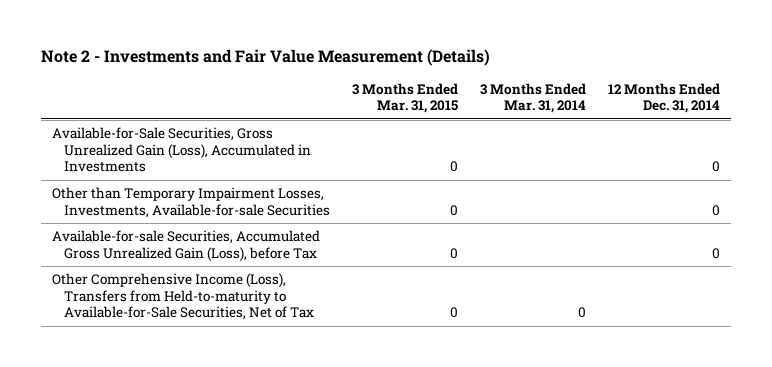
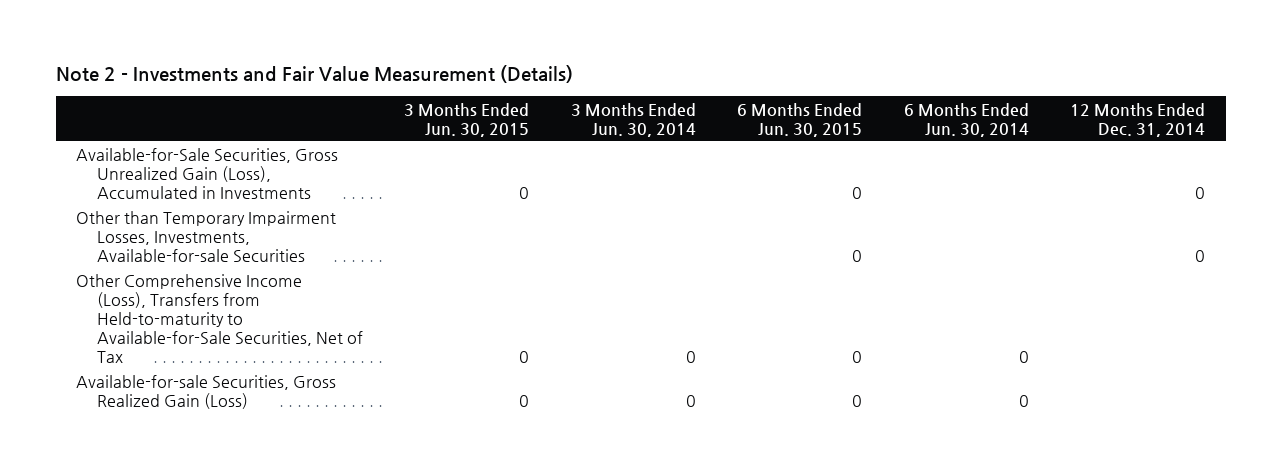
[352,82,459,114] 3 Months Ended Mar. 31, 2015 -> none
[480,82,587,114] 3 Months Ended Mar. 31, 2014 -> none
none -> [404,102,530,137] 3 Months Ended Jun. 30, 2015
none -> [570,102,696,137] 3 Months Ended Jun. 30, 2014
none -> [737,102,863,137] 6 Months Ended Jun. 30, 2015
none -> [903,102,1029,137] 6 Months Ended Jun. 30, 2014
[51,230,320,262] Available-for-sale Securities, Accumulated Gross Unrealized Gain (Loss), before Tax -> none
none -> [76,375,337,410] Available-for-sale Securities, Gross Realized Gain (Loss)

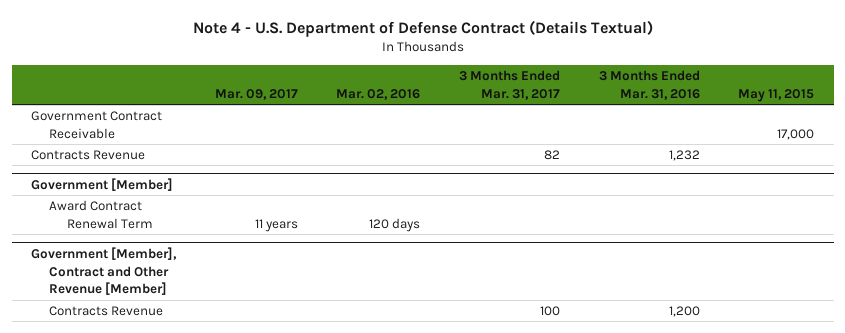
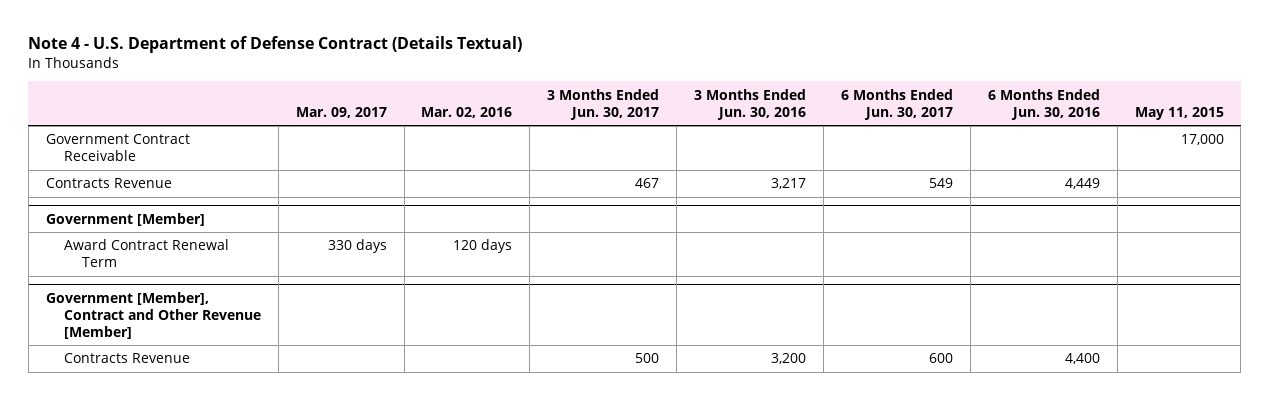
[458,70,560,100] 3 Months Ended Mar. 31, 2017 -> none
[598,70,700,100] 3 Months Ended Mar. 31, 2016 -> none
none -> [547,88,660,120] 3 Months Ended Jun. 30, 2017
none -> [694,88,807,120] 3 Months Ended Jun. 30, 2016
none -> [840,88,953,120] 6 Months Ended Jun. 30, 2017
none -> [987,88,1100,120] 6 Months Ended Jun. 30, 2016
[254,218,298,232] 11 years -> [327,239,387,254] 330 days

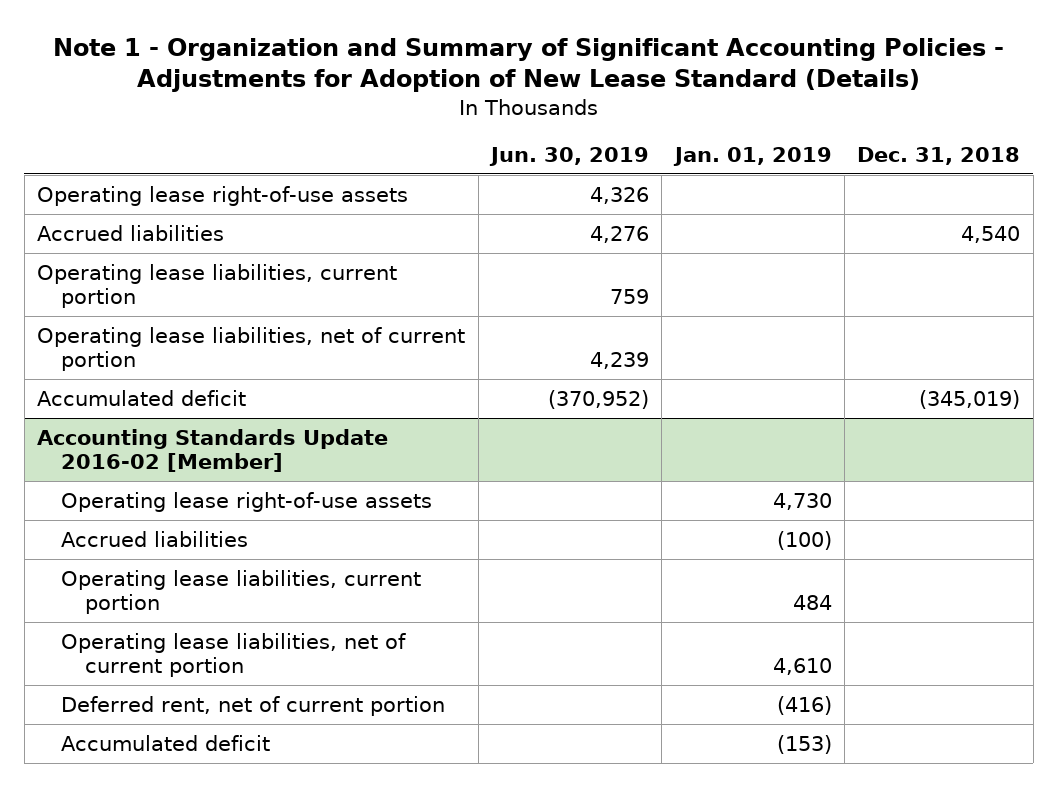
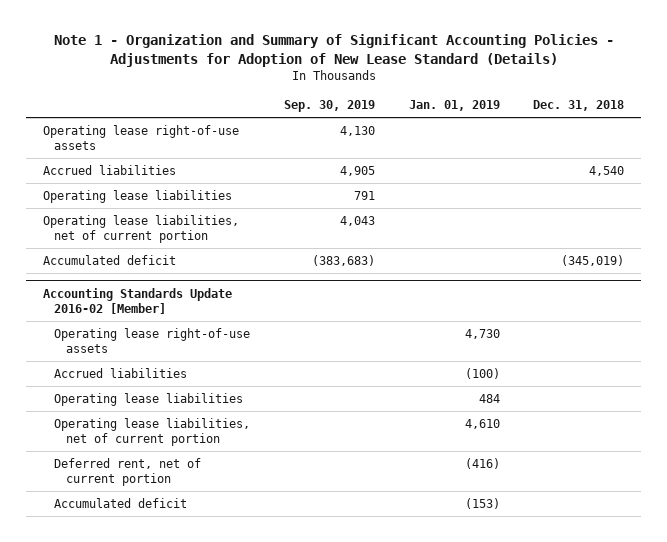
[488,146,649,166] Jun. 30, 2019 -> none
none -> [283,100,375,113] Sep. 30, 2019
[37,263,398,308] Operating lease liabilities, current portion -> [43,189,233,203] Operating lease liabilities
[61,569,422,614] Operating lease liabilities, current portion -> [54,392,244,406] Operating lease liabilities

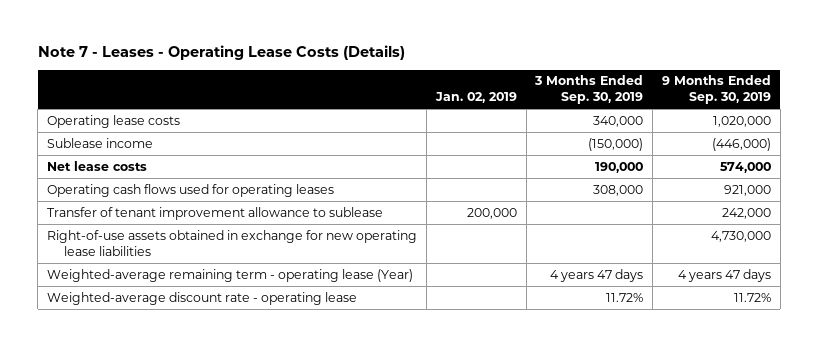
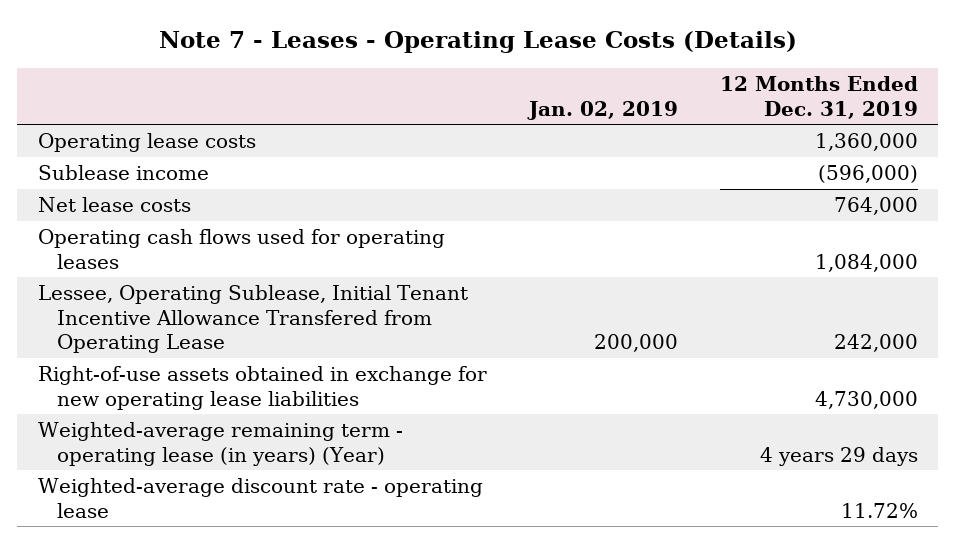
[534,75,644,105] 3 Months Ended Sep. 30, 2019 -> none
[661,75,771,105] 9 Months Ended Sep. 30, 2019 -> none
none -> [719,76,918,119] 12 Months Ended Dec. 31, 2019
[47,206,384,220] Transfer of tenant improvement allowance to sublease -> [37,285,468,354] Lessee, Operating Sublease, Initial Tenant Incentive Allowance Transfered from Operating Lease
[47,268,414,282] Weighted-average remaining term - operating lease (Year) -> [37,422,403,466] Weighted-average remaining term - operating lease (in years) (Year)

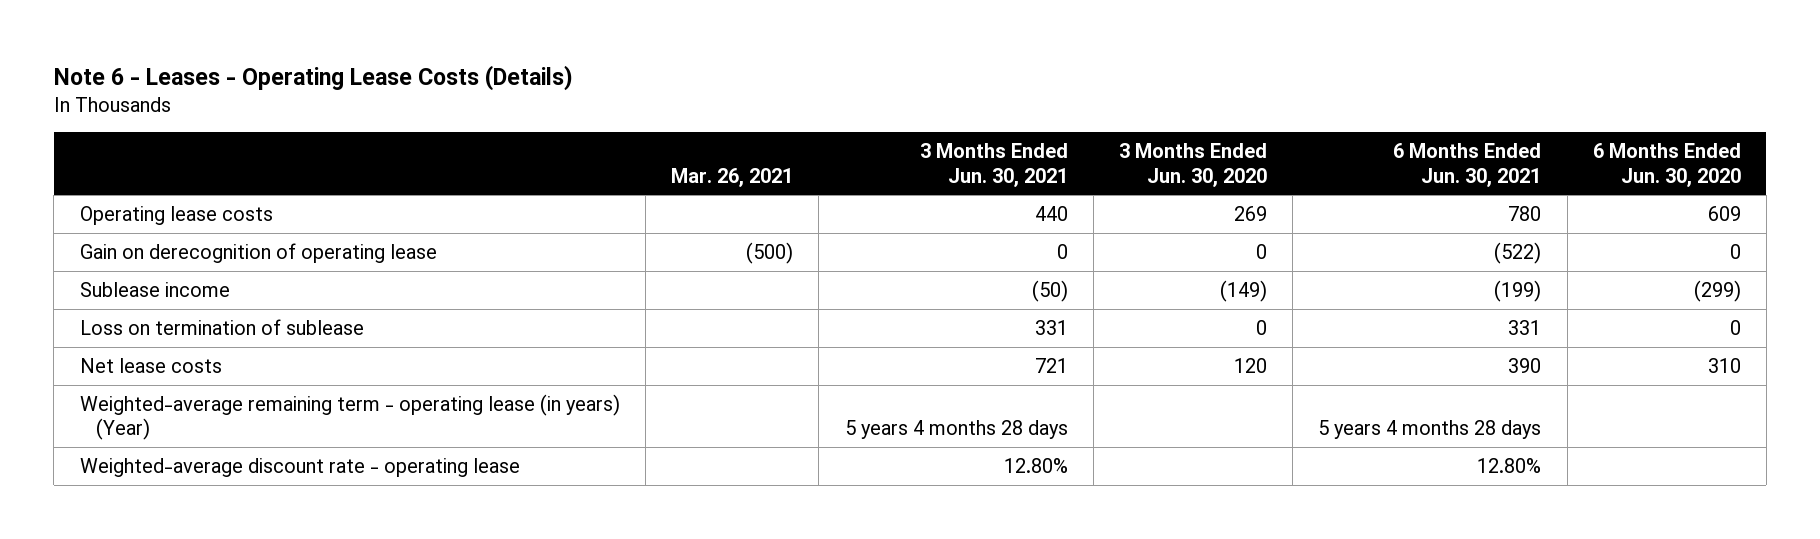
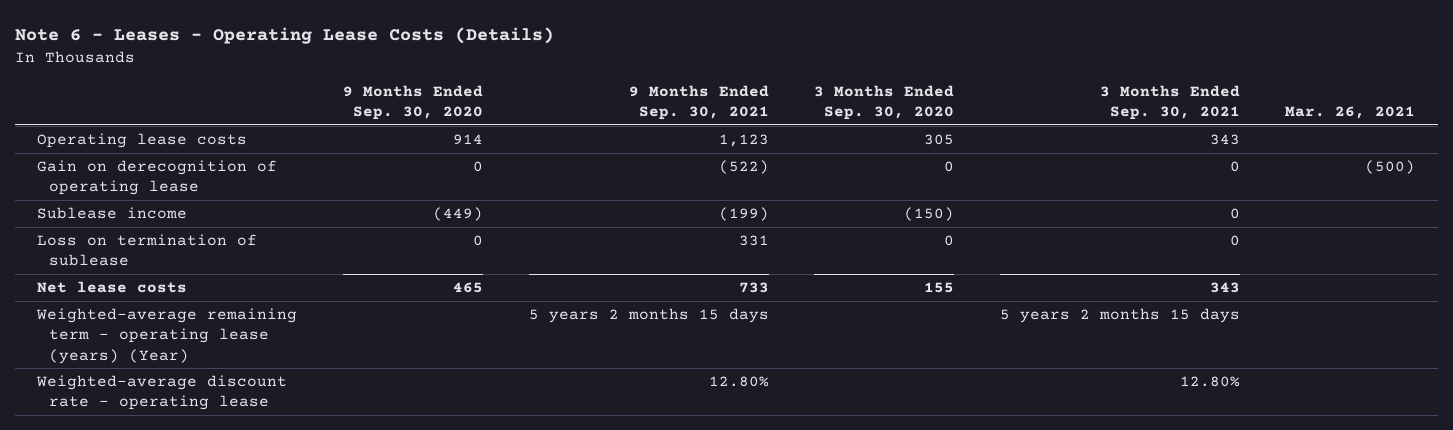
[919,143,1068,187] 3 Months Ended Jun. 30, 2021 -> none
[1118,143,1267,187] 3 Months Ended Jun. 30, 2020 -> none
[1393,143,1542,187] 6 Months Ended Jun. 30, 2021 -> none
[1592,143,1741,187] 6 Months Ended Jun. 30, 2020 -> none
none -> [343,84,484,121] 9 Months Ended Sep. 30, 2020
none -> [628,84,769,121] 9 Months Ended Sep. 30, 2021
none -> [814,84,955,121] 3 Months Ended Sep. 30, 2020
none -> [1099,84,1240,121] 3 Months Ended Sep. 30, 2021
[79,394,620,441] Weighted-average remaining term - operating lease (in years) (Year) -> [36,308,298,364] Weighted-average remaining term - operating lease (years) (Year)

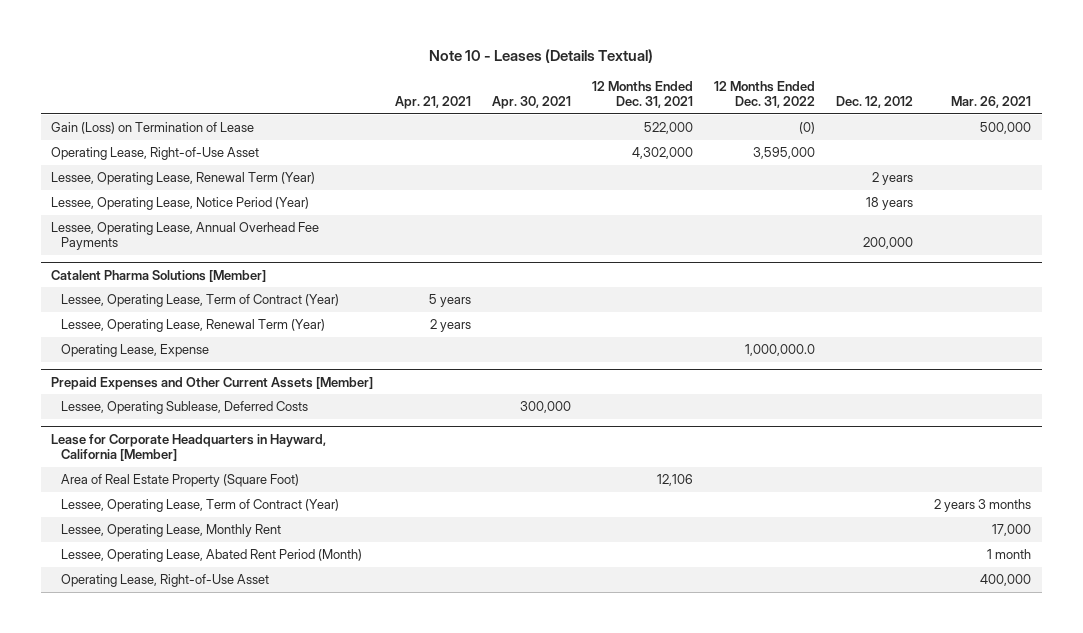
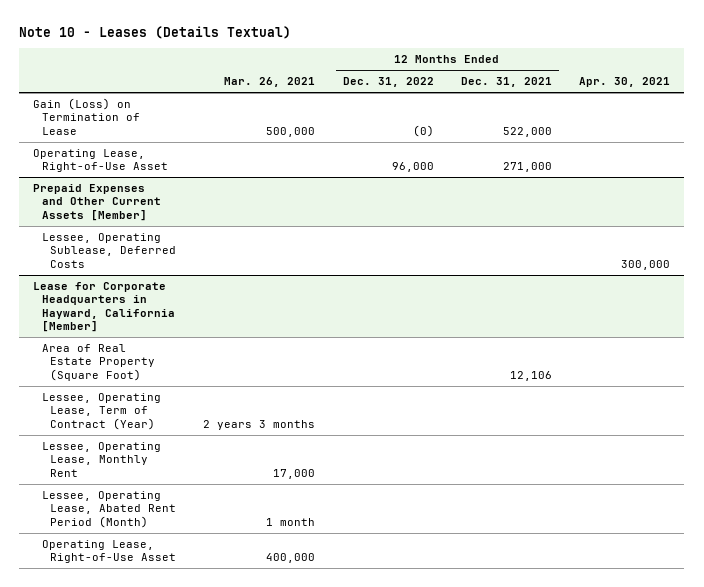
[394,96,471,110] Apr. 21, 2021 -> none
[836,96,914,109] Dec. 12, 2012 -> none
[51,172,316,186] Lessee, Operating Lease, Renewal Term (Year) -> none
[51,197,310,211] Lessee, Operating Lease, Notice Period (Year) -> none
[51,222,320,251] Lessee, Operating Lease, Annual Overhead Fee Payments -> none
[51,269,267,282] Catalent Pharma Solutions [Member] -> none
[61,294,340,308] Lessee, Operating Lease, Term of Contract (Year) -> none
[61,319,326,333] Lessee, Operating Lease, Renewal Term (Year) -> none
[61,344,210,358] Operating Lease, Expense -> none
[631,147,693,160] 4,302,000 -> [503,162,553,173] 271,000
[753,147,816,160] 3,595,000 -> [391,162,434,173] 96,000

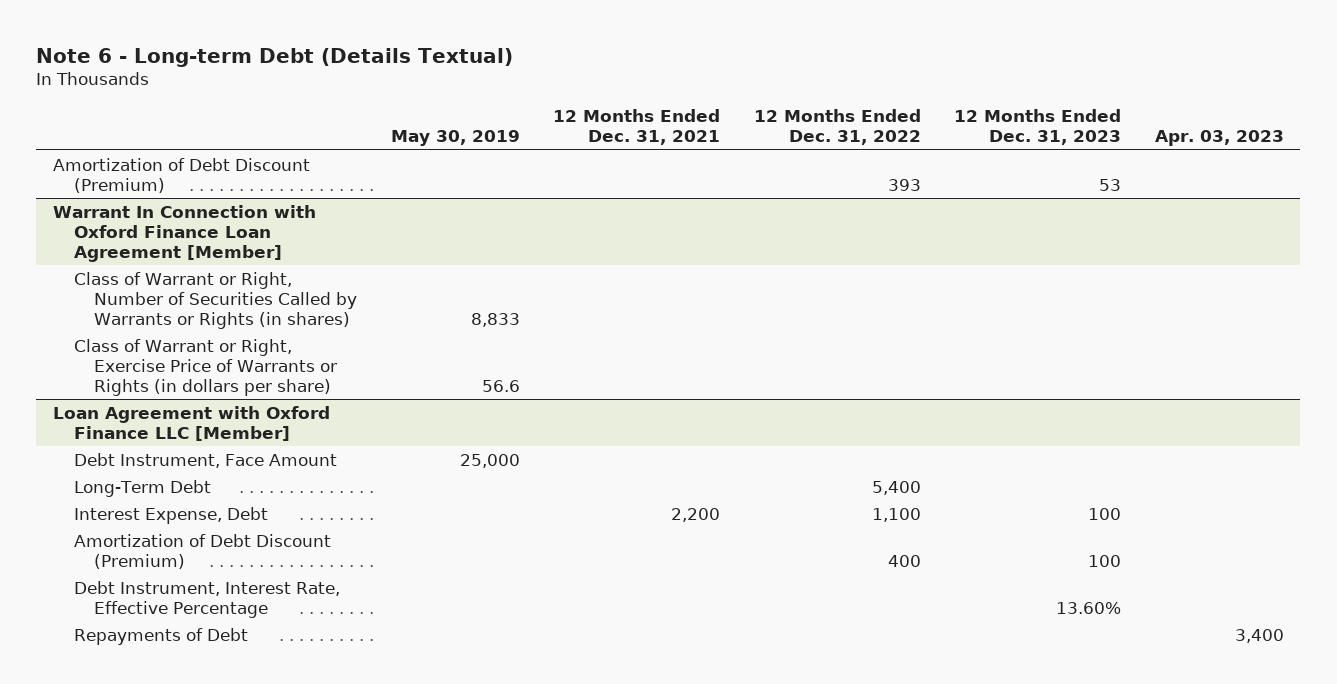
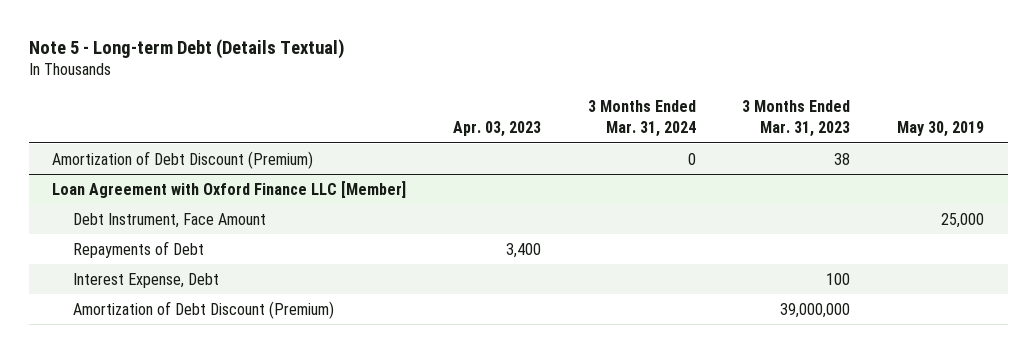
[36,47,514,67] Note 6 - Long-term Debt (Details Textual) -> [28,38,345,59] Note 5 - Long-term Debt (Details Textual)
[553,109,721,146] 12 Months Ended Dec. 31, 2021 -> none
[753,109,921,146] 12 Months Ended Dec. 31, 2022 -> none
[954,109,1122,146] 12 Months Ended Dec. 31, 2023 -> none
none -> [587,100,696,138] 3 Months Ended Mar. 31, 2024
none -> [742,100,851,138] 3 Months Ended Mar. 31, 2023
[53,204,317,262] Warrant In Connection with Oxford Finance Loan Agreement [Member] -> none
[73,271,358,329] Class of Warrant or Right, Number of Securities Called by Warrants or Rights (in shares) -> none
[73,338,338,396] Class of Warrant or Right, Exercise Price of Warrants or Rights (in dollars per share) -> none
[73,479,211,497] Long-Term Debt -> none
[73,627,248,645] Repayments of Debt -> [72,240,204,258] Repayments of Debt
[73,580,340,618] Debt Instrument, Interest Rate, Effective Percentage -> none

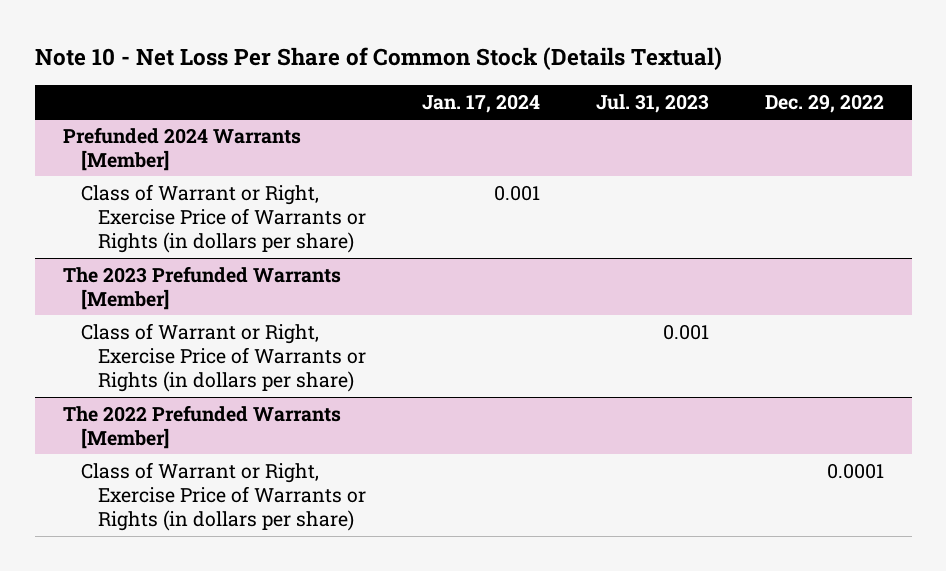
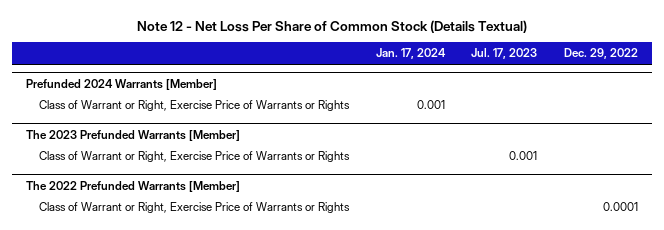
[34,47,722,71] Note 10 - Net Loss Per Share of Common Stock (Details Textual) -> [137,19,528,33] Note 12 - Net Loss Per Share of Common Stock (Details Textual)
[596,93,710,113] Jul. 31, 2023 -> none
none -> [471,48,538,60] Jul. 17, 2023
[80,183,367,254] Class of Warrant or Right, Exercise Price of Warrants or Rights (in dollars per share) -> [38,100,350,112] Class of Warrant or Right, Exercise Price of Warrants or Rights
[80,322,367,393] Class of Warrant or Right, Exercise Price of Warrants or Rights (in dollars per share) -> [38,151,350,163] Class of Warrant or Right, Exercise Price of Warrants or Rights
[80,461,367,532] Class of Warrant or Right, Exercise Price of Warrants or Rights (in dollars per share) -> [38,202,350,214] Class of Warrant or Right, Exercise Price of Warrants or Rights

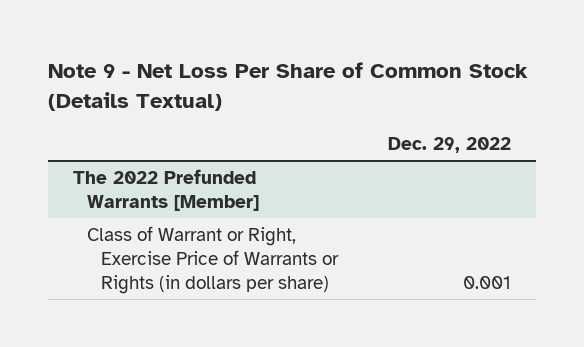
[137,19,528,33] Note 12 - Net Loss Per Share of Common Stock (Details Textual) -> [48,61,529,111] Note 9 - Net Loss Per Share of Common Stock (Details Textual)
[375,48,446,60] Jan. 17, 2024 -> none
[471,48,538,60] Jul. 17, 2023 -> none
[25,78,217,90] Prefunded 2024 Warrants [Member] -> none
[38,100,350,112] Class of Warrant or Right, Exercise Price of Warrants or Rights -> none
[25,129,240,141] The 2023 Prefunded Warrants [Member] -> none
[38,151,350,163] Class of Warrant or Right, Exercise Price of Warrants or Rights -> none
[38,202,350,214] Class of Warrant or Right, Exercise Price of Warrants or Rights -> [86,226,339,295] Class of Warrant or Right, Exercise Price of Warrants or Rights (in dollars per share)
[603,202,639,212] 0.0001 -> [462,276,511,290] 0.001

